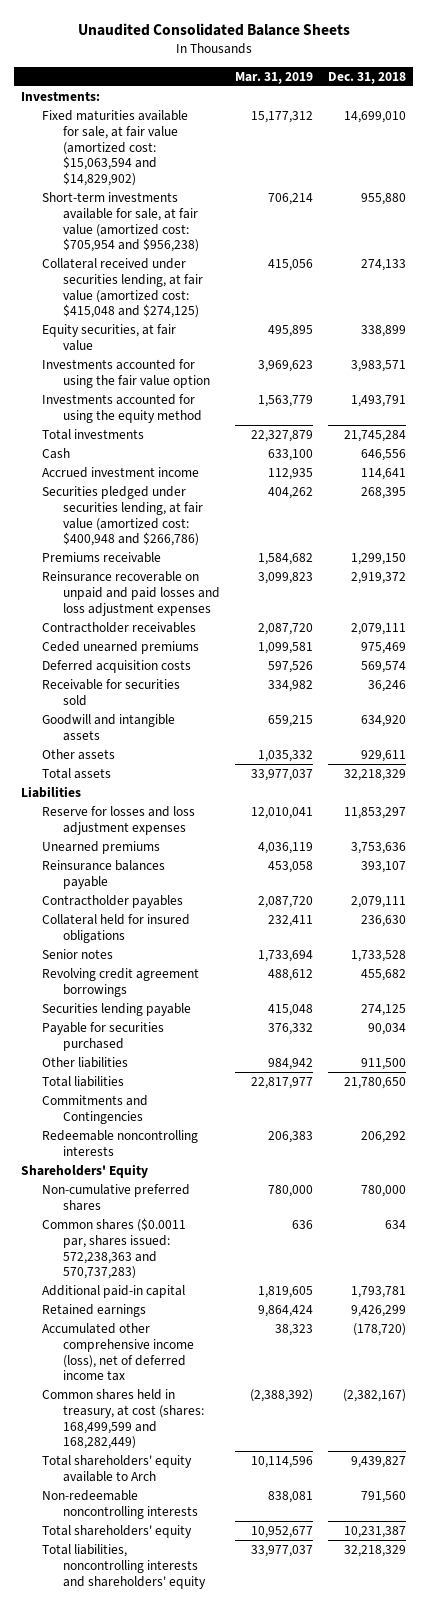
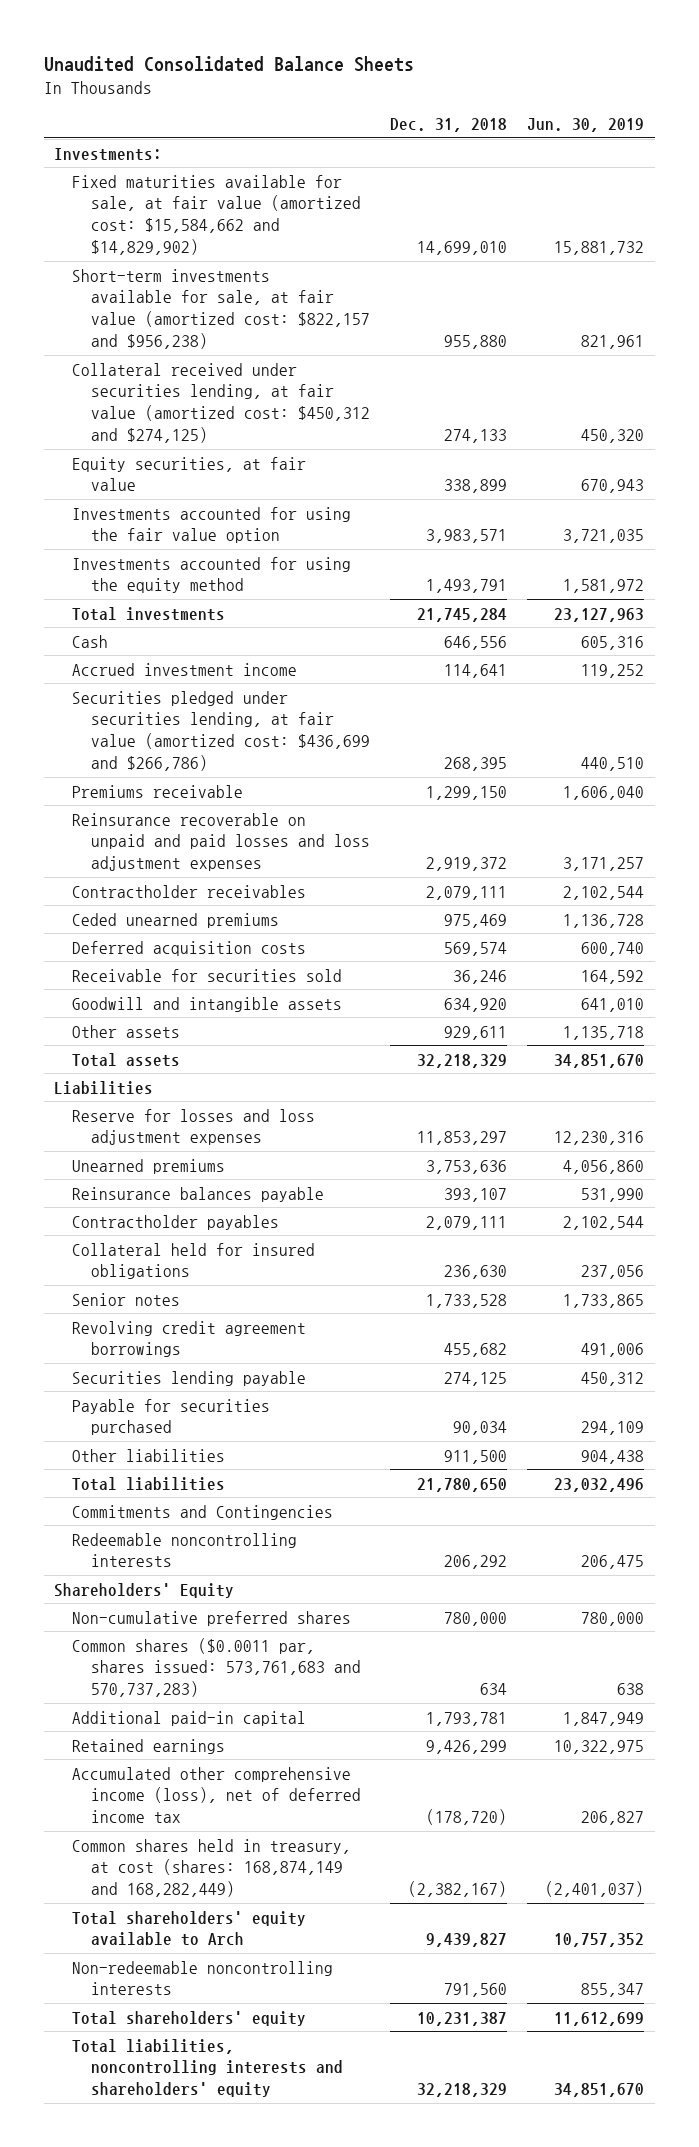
[235,71,314,84] Mar. 31, 2019 -> none
none -> [527,118,645,133] Jun. 30, 2019
[42,110,189,187] Fixed maturities available for sale, at fair value (amortized cost: $15,063,594 and $14,829,902) -> [72,174,361,255] Fixed maturities available for sale, at fair value (amortized cost: $15,584,662 and $14,829,902)
[42,192,200,253] Short-term investments available for sale, at fair value (amortized cost: $705,954 and $956,238) -> [72,268,370,349] Short-term investments available for sale, at fair value (amortized cost: $822,157 and $956,238)
[42,258,204,319] Collateral received under securities lending, at fair value (amortized cost: $415,048 and $274,125) -> [72,362,370,443] Collateral received under securities lending, at fair value (amortized cost: $450,312 and $274,125)
[42,486,204,547] Securities pledged under securities lending, at fair value (amortized cost: $400,948 and $266,786) -> [72,690,370,771] Securities pledged under securities lending, at fair value (amortized cost: $436,699 and $266,786)
[42,1218,187,1280] Common shares ($0.0011 par, shares issued: 572,238,363 and 570,737,283) -> [72,1637,361,1698] Common shares ($0.0011 par, shares issued: 573,761,683 and 570,737,283)
[42,1389,205,1450] Common shares held in treasury, at cost (shares: 168,499,599 and 168,282,449) -> [72,1838,352,1898] Common shares held in treasury, at cost (shares: 168,874,149 and 168,282,449)

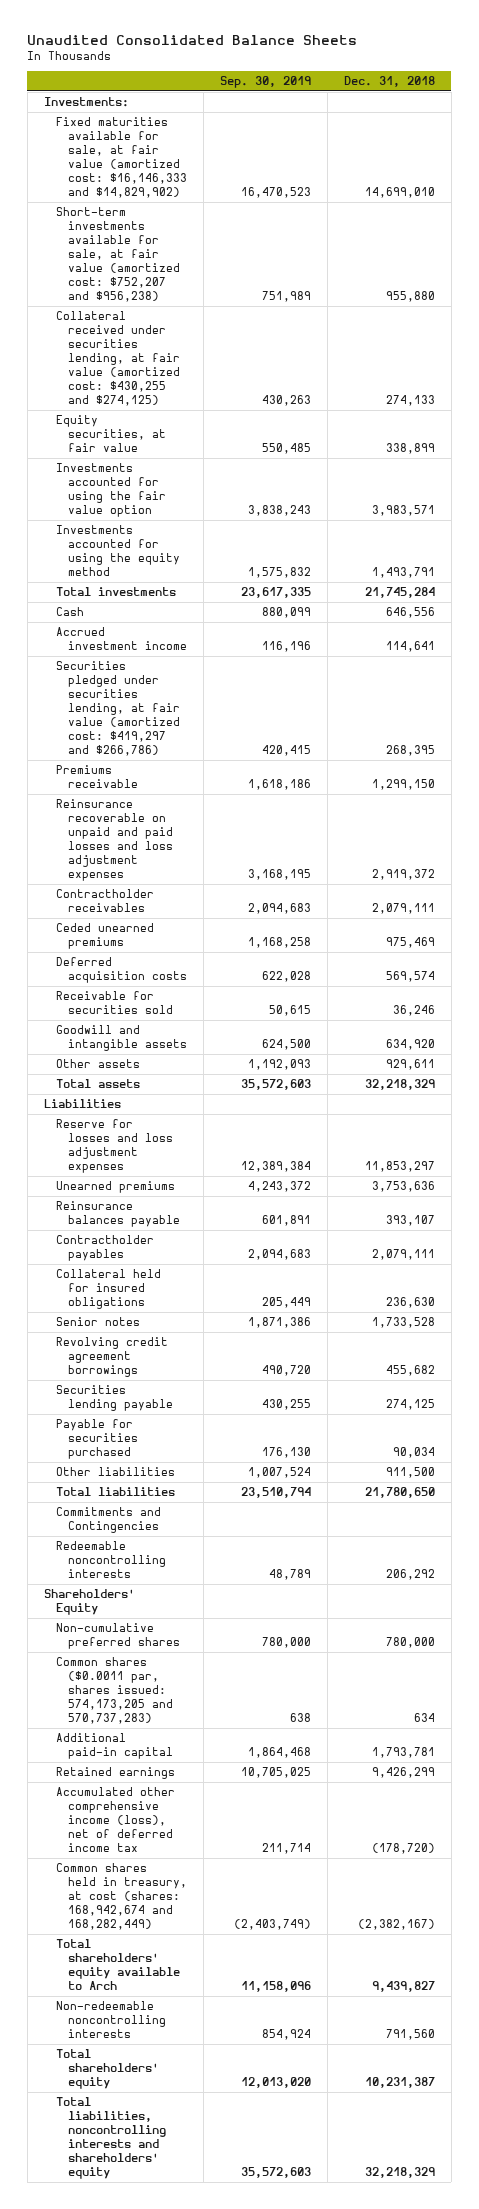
[527,118,645,133] Jun. 30, 2019 -> none
none -> [219,76,311,89] Sep. 30, 2019
[72,174,361,255] Fixed maturities available for sale, at fair value (amortized cost: $15,584,662 and $14,829,902) -> [55,117,187,199] Fixed maturities available for sale, at fair value (amortized cost: $16,146,333 and $14,829,902)
[72,268,370,349] Short-term investments available for sale, at fair value (amortized cost: $822,157 and $956,238) -> [55,207,180,303] Short-term investments available for sale, at fair value (amortized cost: $752,207 and $956,238)
[72,362,370,443] Collateral received under securities lending, at fair value (amortized cost: $450,312 and $274,125) -> [55,311,180,407] Collateral received under securities lending, at fair value (amortized cost: $430,255 and $274,125)
[72,690,370,771] Securities pledged under securities lending, at fair value (amortized cost: $436,699 and $266,786) -> [55,661,180,757] Securities pledged under securities lending, at fair value (amortized cost: $419,297 and $266,786)
[72,1637,361,1698] Common shares ($0.0011 par, shares issued: 573,761,683 and 570,737,283) -> [55,1657,173,1725] Common shares ($0.0011 par, shares issued: 574,173,205 and 570,737,283)
[72,1838,352,1898] Common shares held in treasury, at cost (shares: 168,874,149 and 168,282,449) -> [55,1863,187,1931] Common shares held in treasury, at cost (shares: 168,942,674 and 168,282,449)

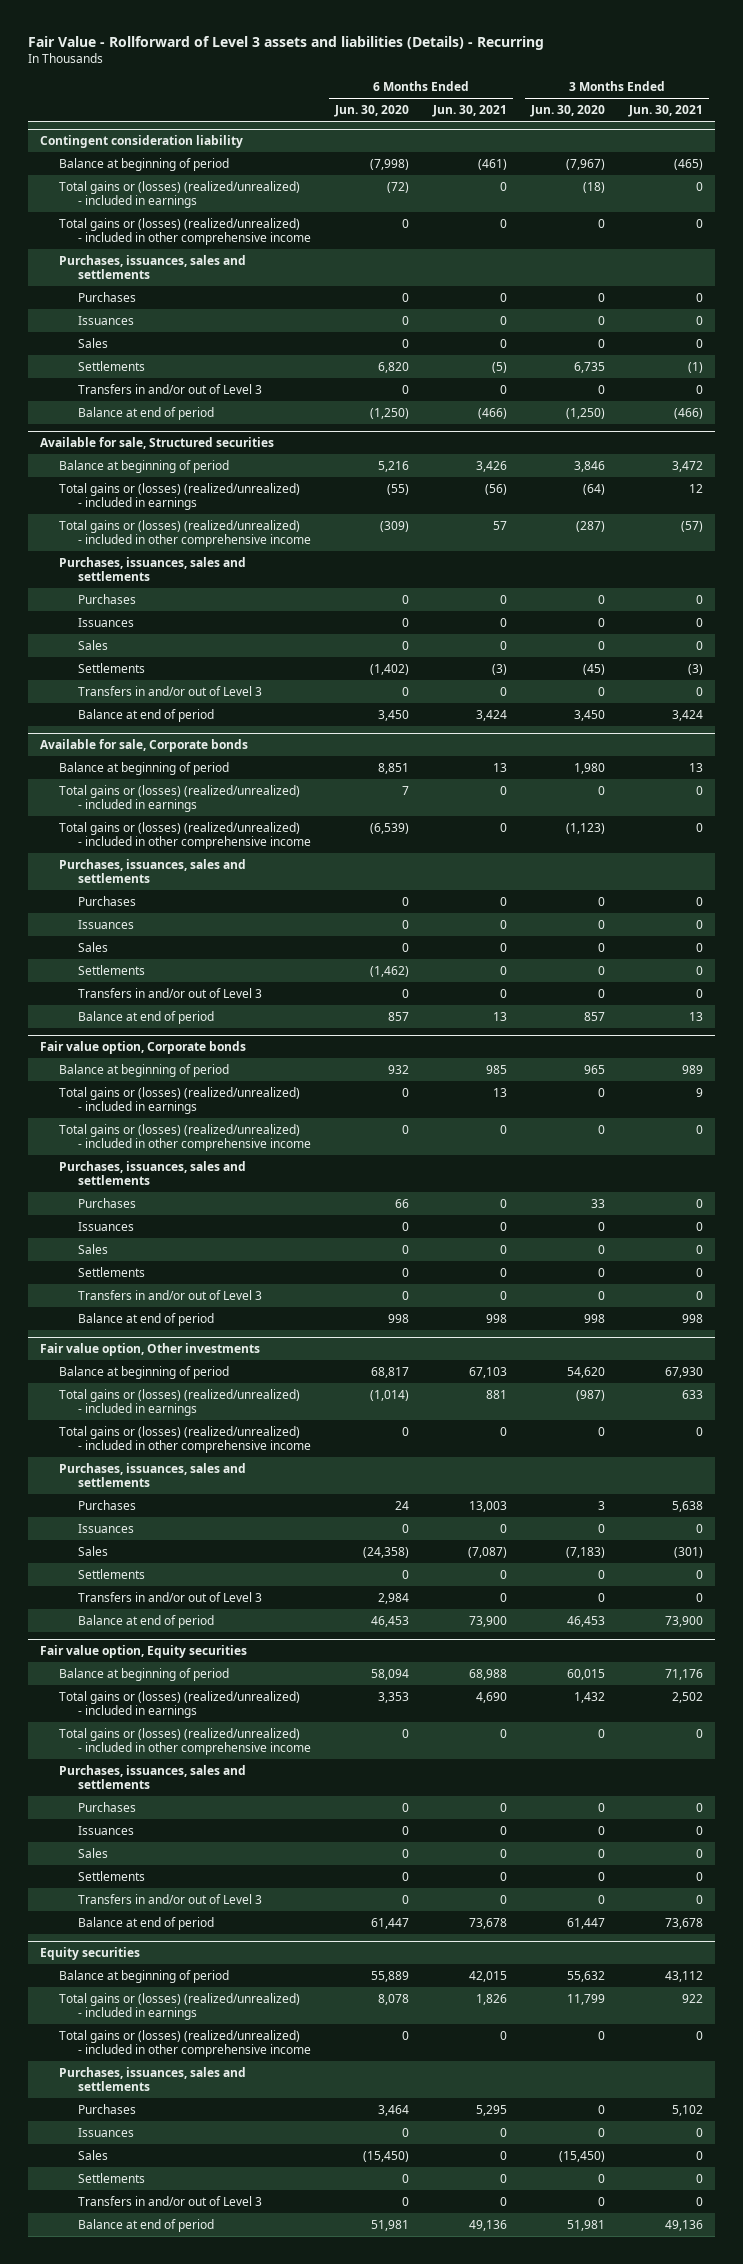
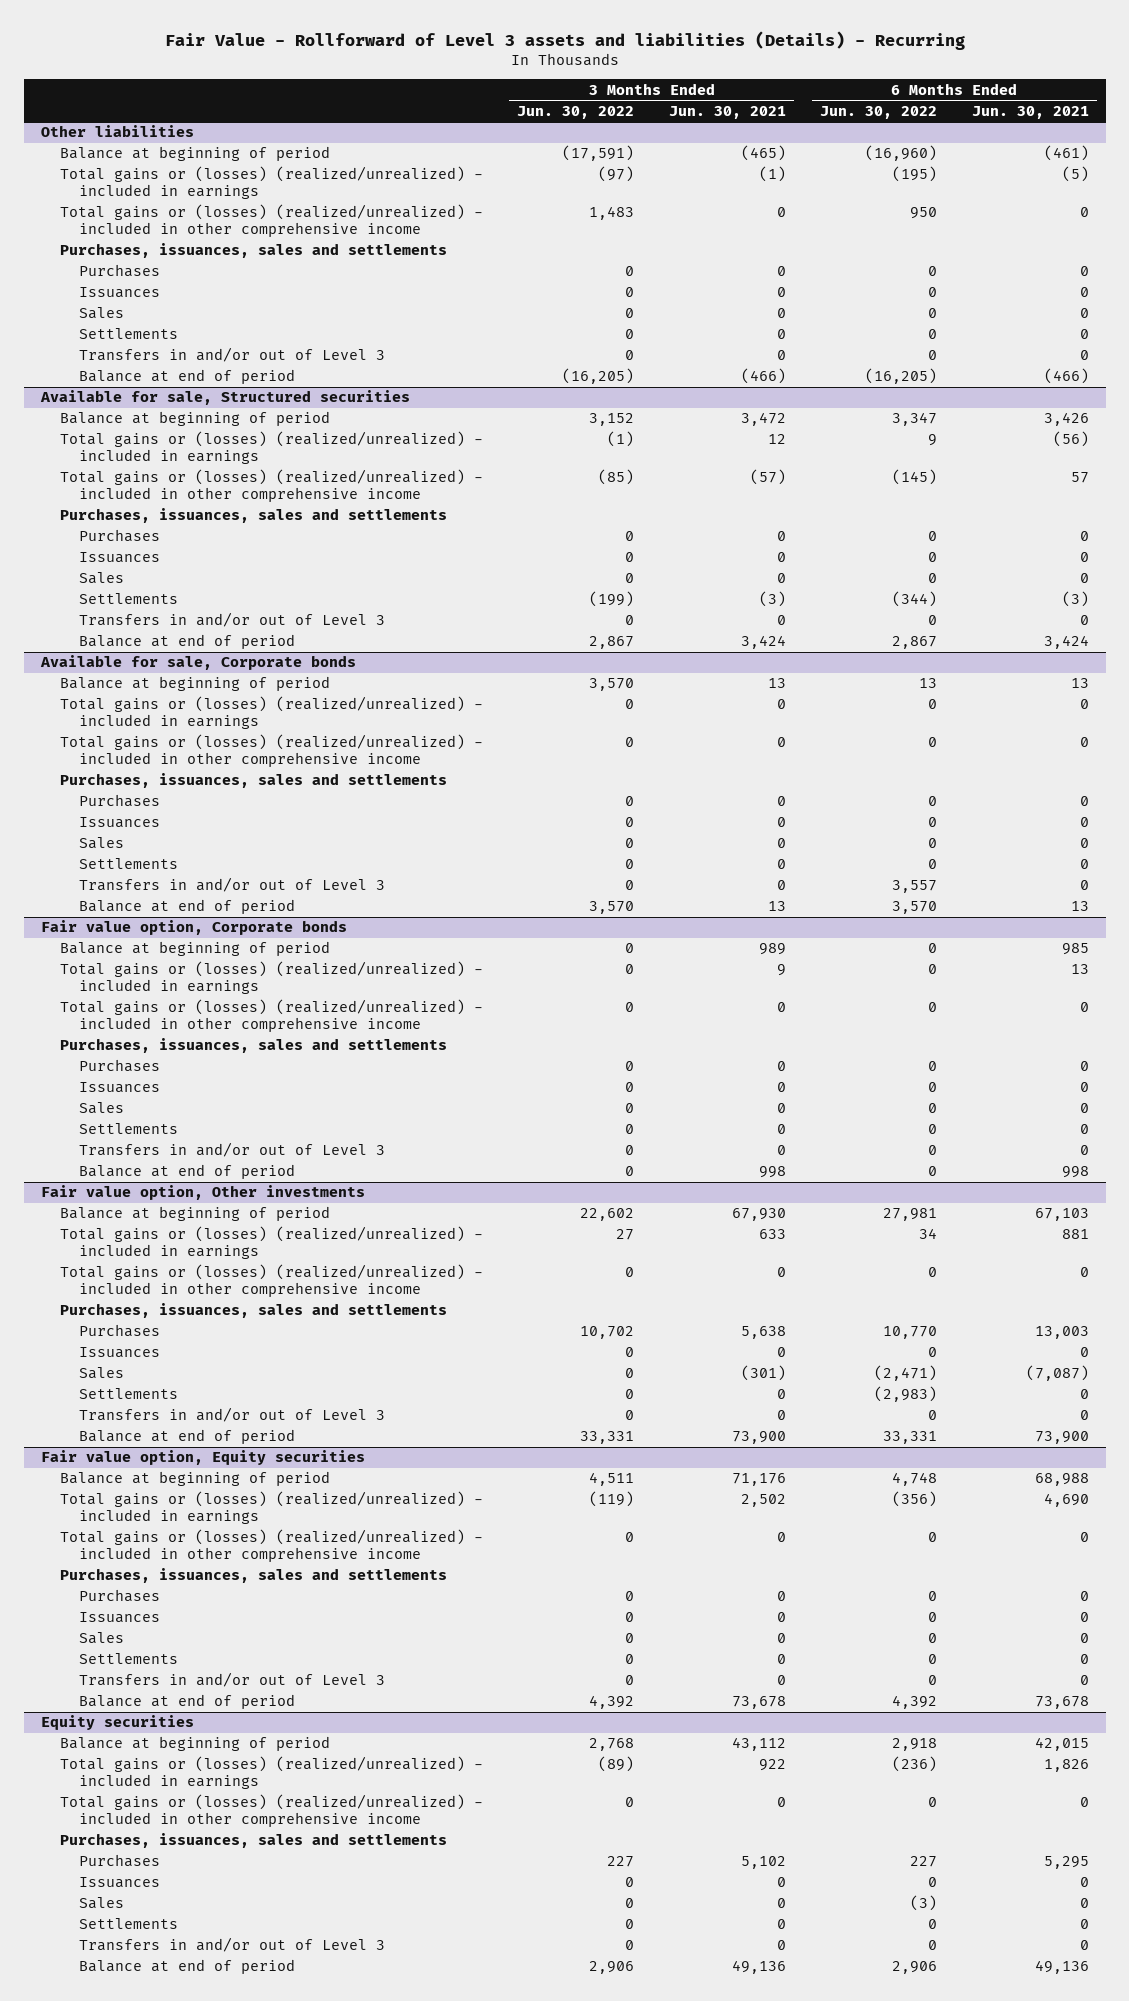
[333,105,409,118] Jun. 30, 2020 -> none
[529,105,605,118] Jun. 30, 2020 -> none
none -> [517,105,635,119] Jun. 30, 2022
none -> [820,105,938,119] Jun. 30, 2022
[40,134,244,148] Contingent consideration liability -> [40,125,194,138] Other liabilities
[499,181,507,191] 0 -> [1061,166,1089,183] (5)
[695,181,703,191] 0 -> [758,166,786,183] (1)
[491,361,507,373] (5) -> [1079,329,1089,340] 0
[687,361,703,373] (1) -> [776,329,786,340] 0

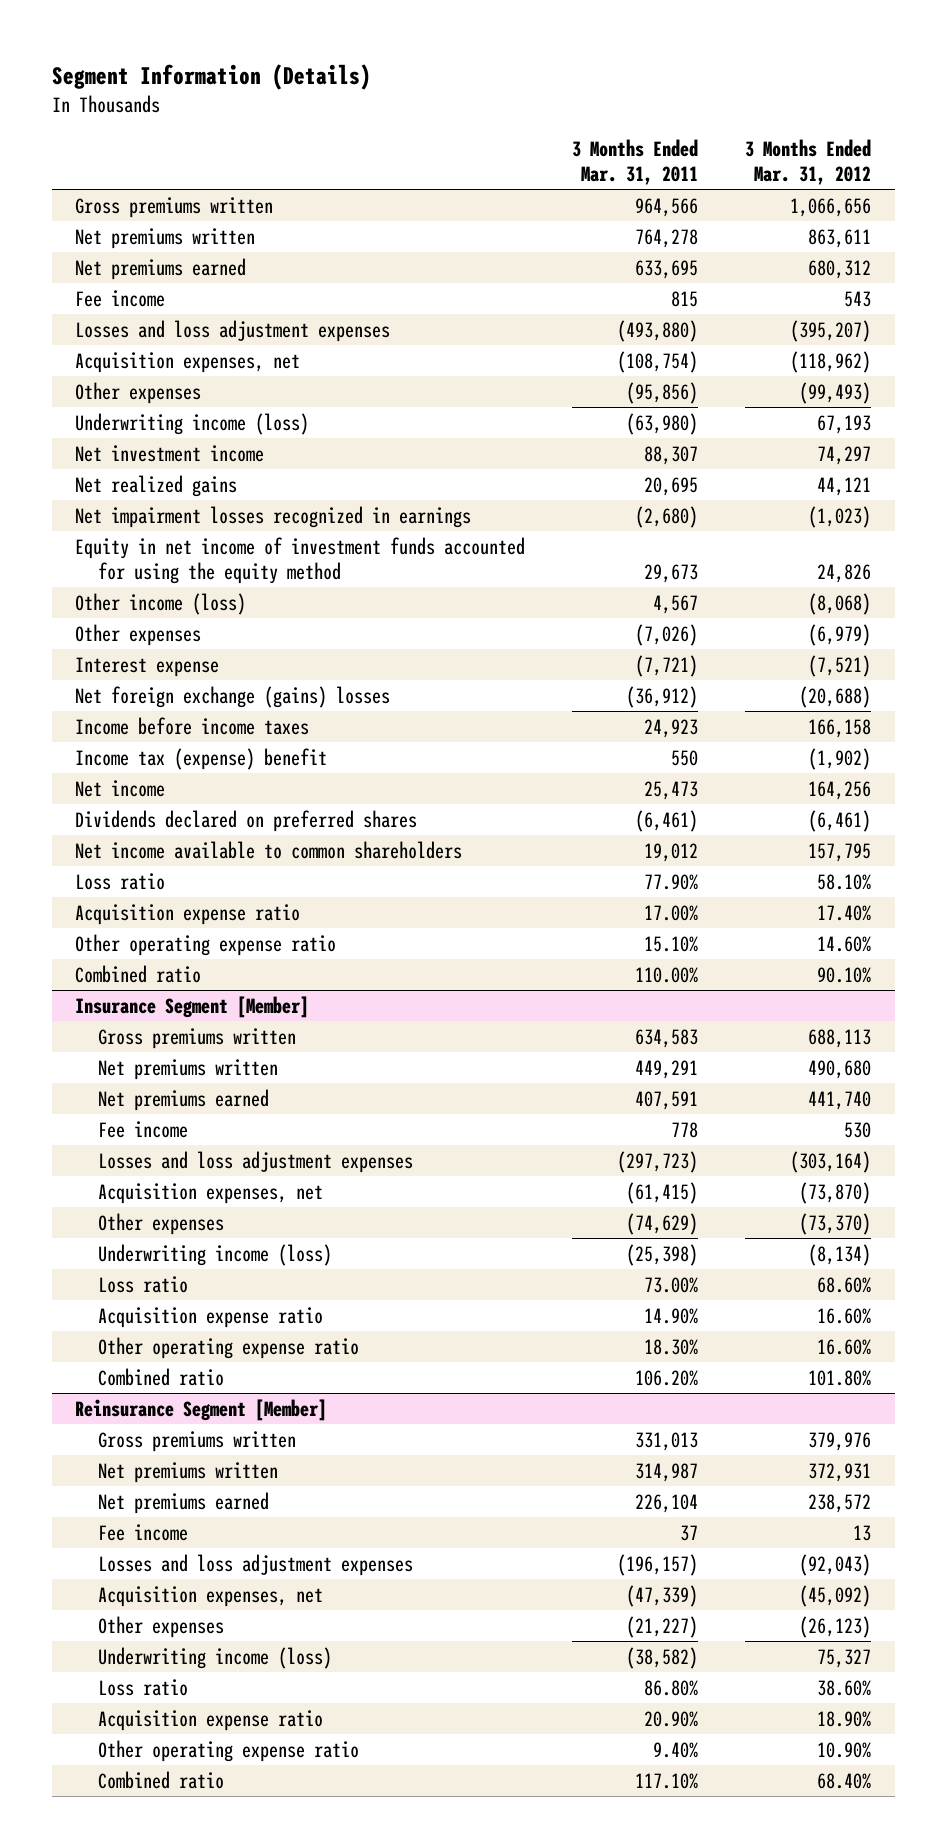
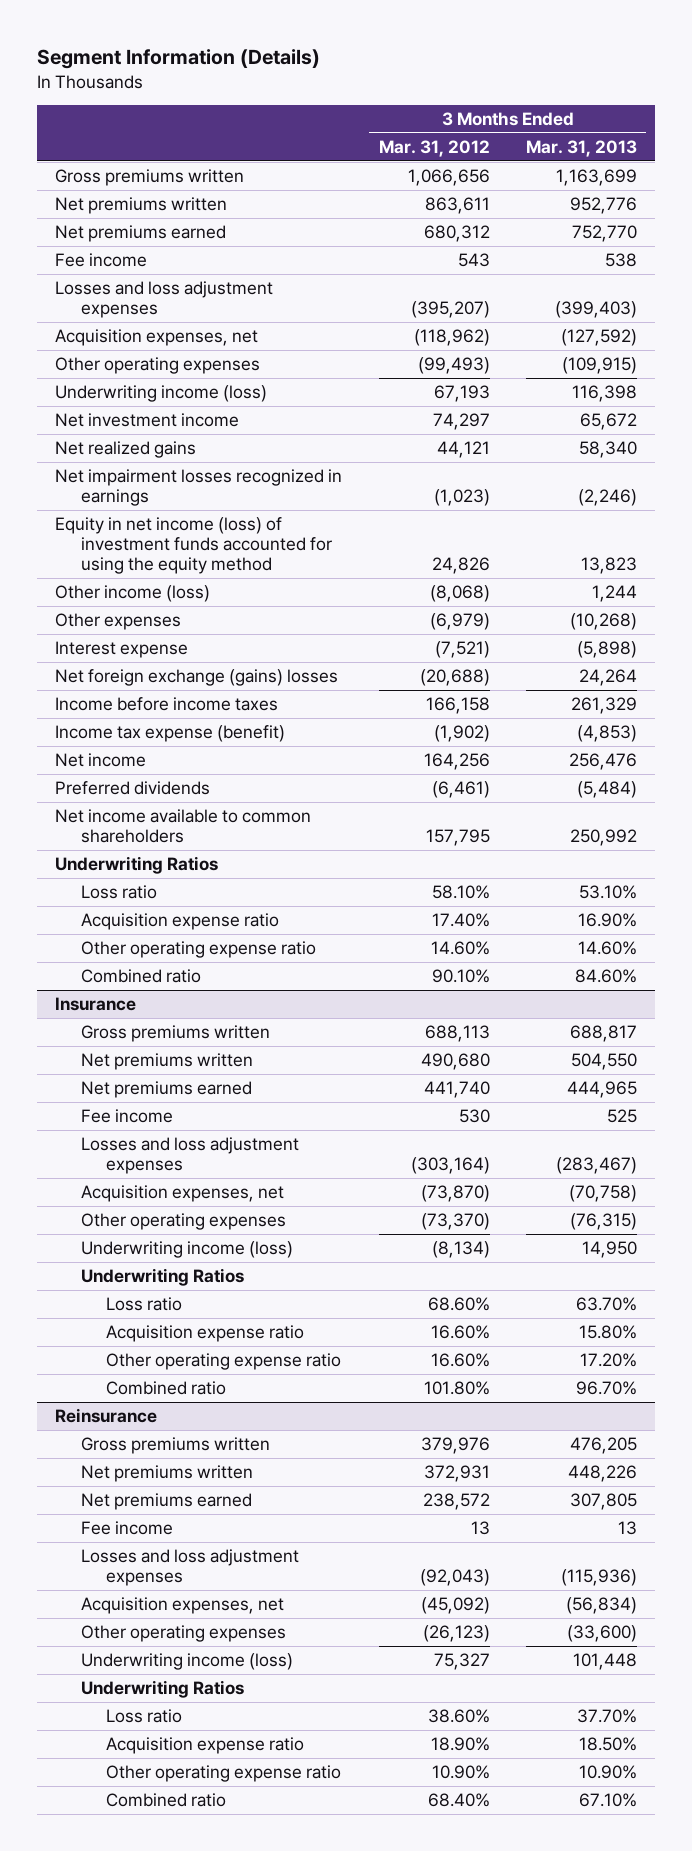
[572,138,699,185] 3 Months Ended Mar. 31, 2011 -> none
none -> [525,139,637,157] Mar. 31, 2013
[75,381,202,404] Other expenses -> [55,357,261,375] Other operating expenses
[75,536,526,584] Equity in net income of investment funds accounted for using the equity method -> [55,517,332,575] Equity in net income (loss) of investment funds accounted for using the equity method
[75,747,328,770] Income tax (expense) benefit -> [55,725,286,743] Income tax expense (benefit)
[75,809,418,832] Dividends declared on preferred shares -> [55,781,211,796] Preferred dividends
none -> [55,856,219,875] Underwriting Ratios
[75,995,310,1018] Insurance Segment [Member] -> none
none -> [55,997,137,1012] Insurance
[97,1212,224,1235] Other expenses -> [80,1213,286,1231] Other operating expenses
none -> [80,1268,244,1287] Underwriting Ratios
[75,1398,328,1421] Reinsurance Segment [Member] -> none
none -> [55,1408,158,1424] Reinsurance
[97,1615,224,1638] Other expenses -> [80,1625,286,1643] Other operating expenses
none -> [80,1680,244,1699] Underwriting Ratios

